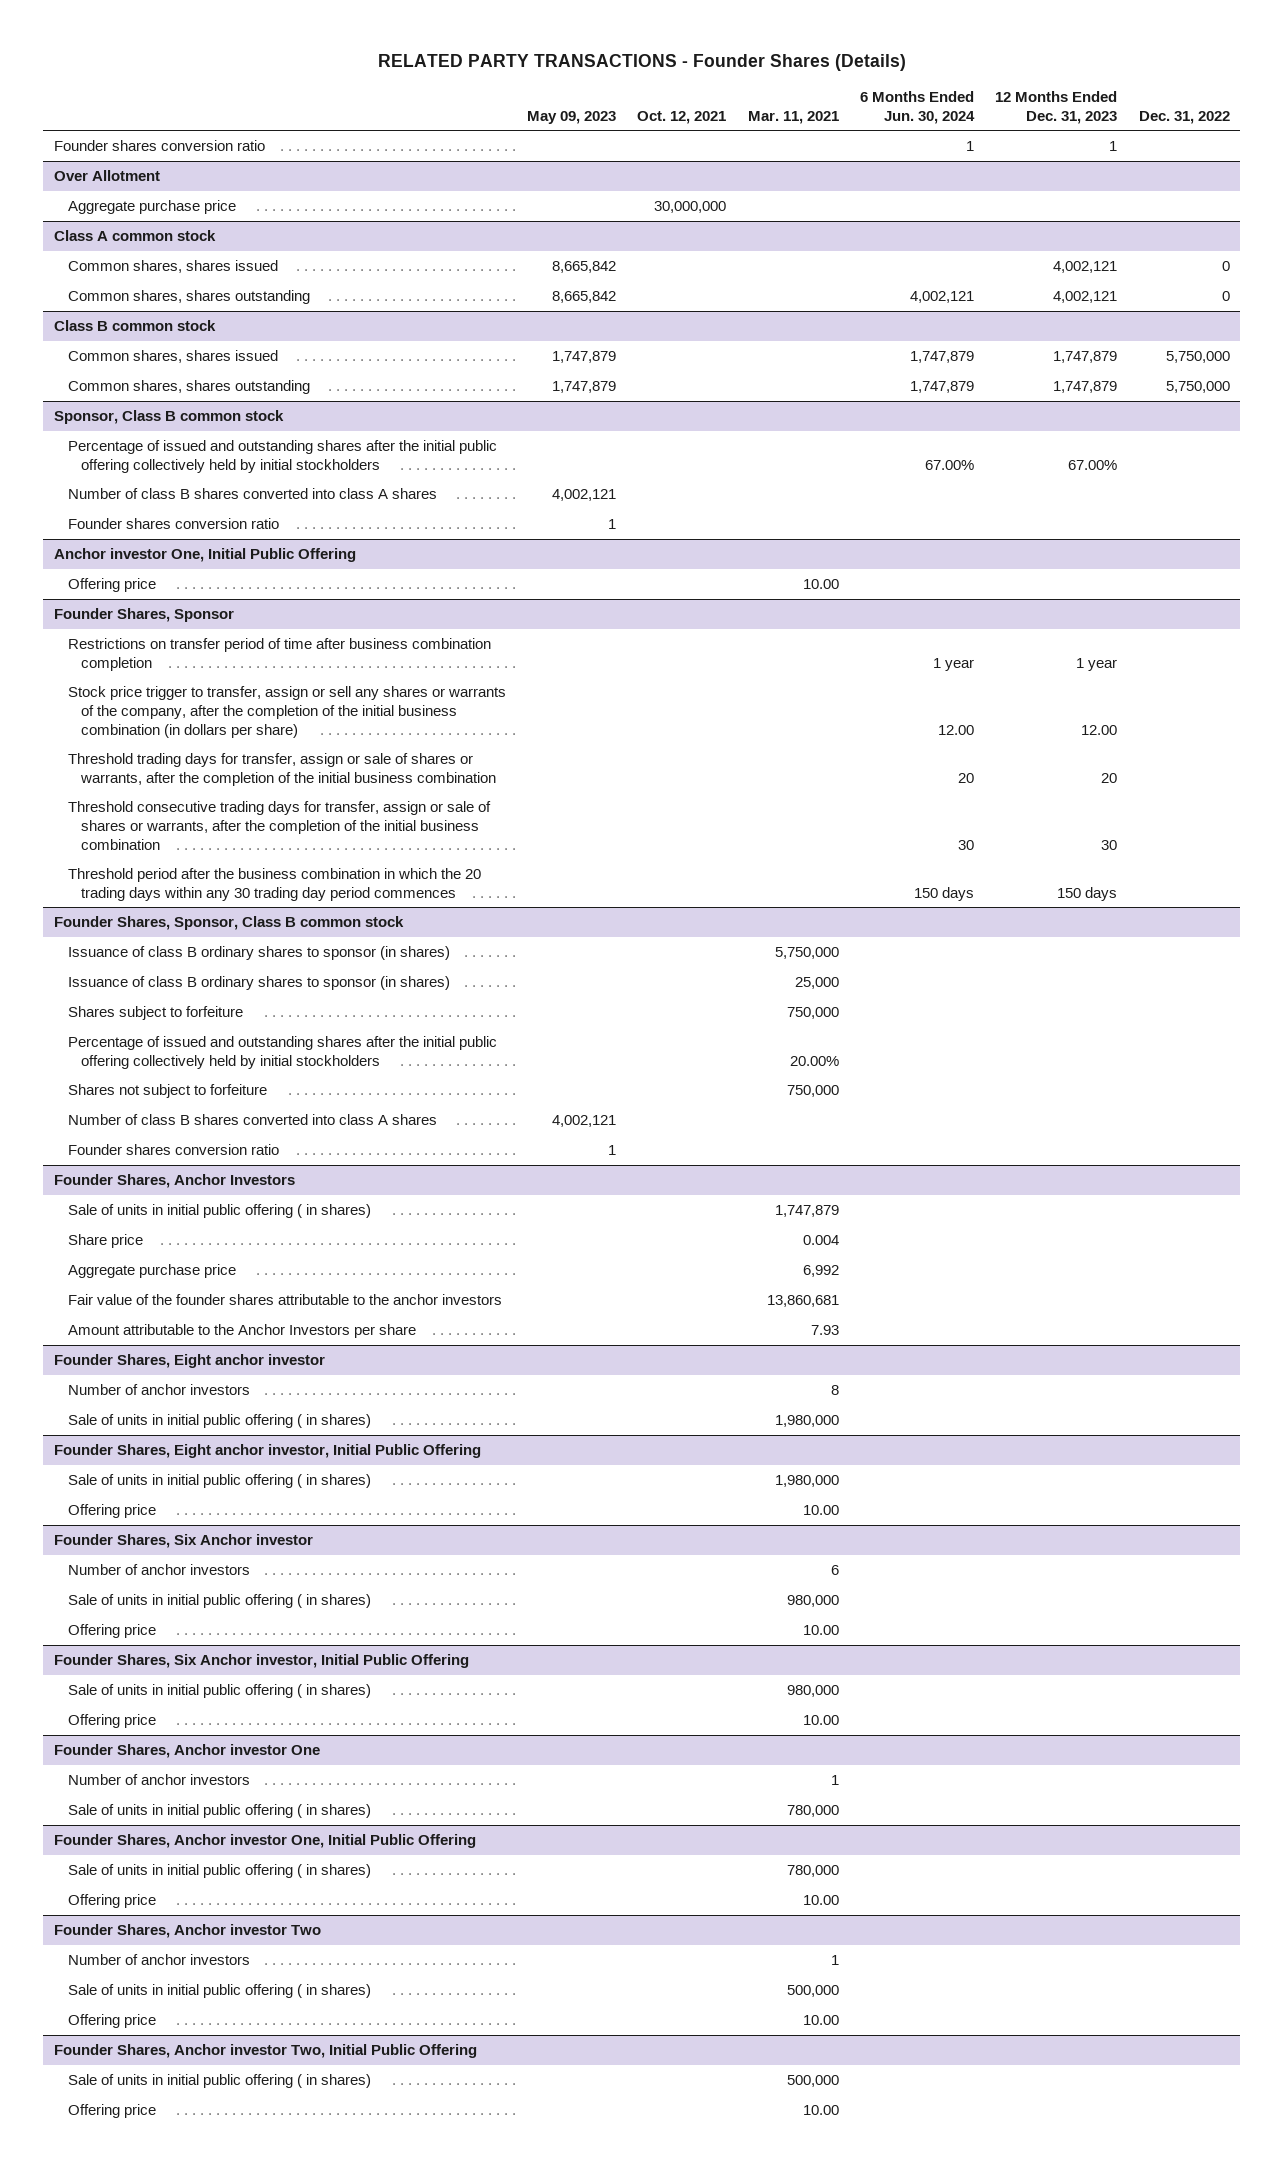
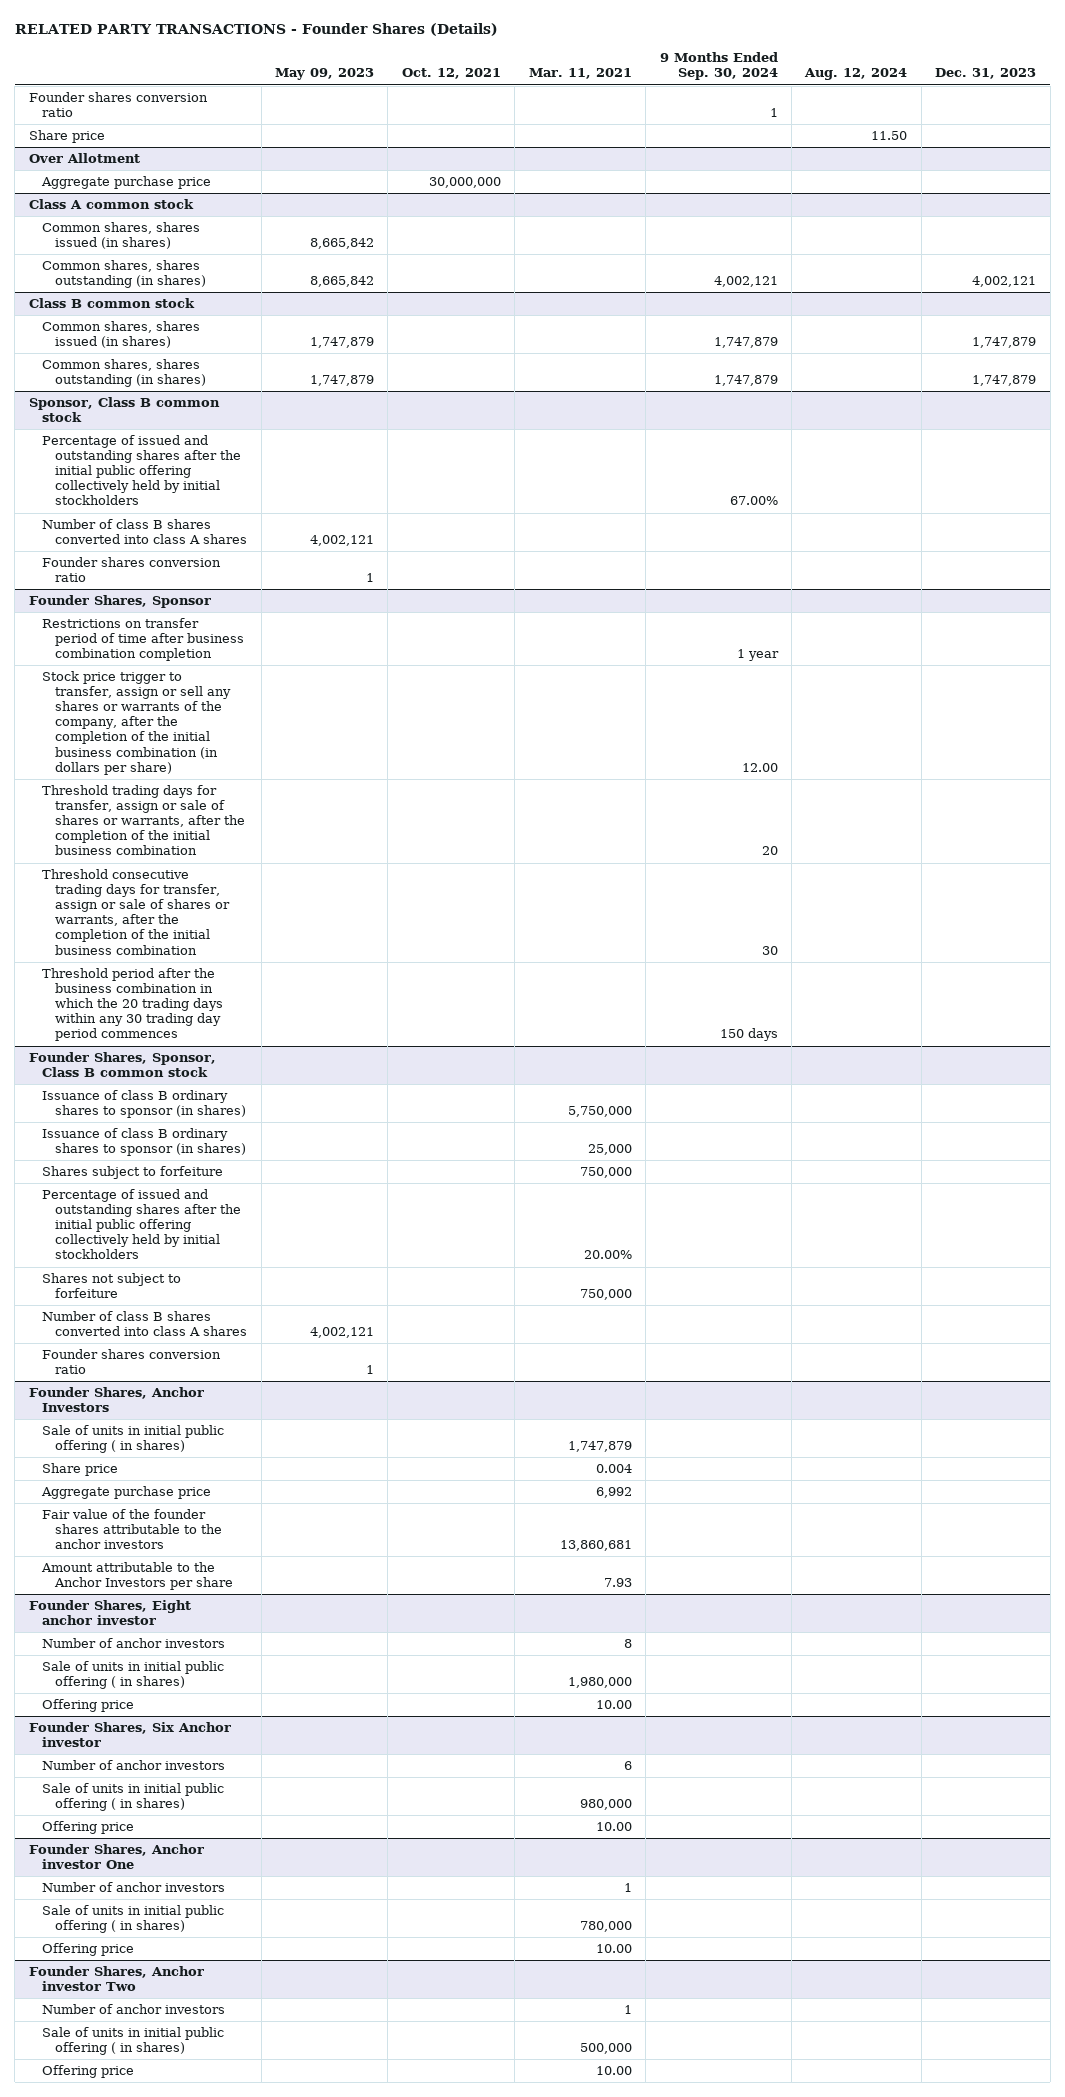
[859,90,975,124] 6 Months Ended Jun. 30, 2024 -> none
[995,90,1118,124] 12 Months Ended Dec. 31, 2023 -> none
[1138,110,1230,124] Dec. 31, 2022 -> none
none -> [659,52,778,81] 9 Months Ended Sep. 30, 2024
none -> [804,68,908,81] Aug. 12, 2024
none -> [935,68,1037,80] Dec. 31, 2023
none -> [28,130,105,144] Share price
[67,260,278,274] Common shares, shares issued -> [41,222,200,250] Common shares, shares issued (in shares)
[67,290,310,305] Common shares, shares outstanding -> [41,260,207,289] Common shares, shares outstanding (in shares)
[67,350,278,364] Common shares, shares issued -> [41,321,200,349] Common shares, shares issued (in shares)
[67,380,310,395] Common shares, shares outstanding -> [41,359,207,388] Common shares, shares outstanding (in shares)
[53,548,356,563] Anchor investor One, Initial Public Offering -> none
[67,578,156,593] Offering price -> none
[53,1444,481,1459] Founder Shares, Eight anchor investor, Initial Public Offering -> none
[67,1474,371,1489] Sale of units in initial public offering ( in shares) -> none
[67,1504,156,1519] Offering price -> none
none -> [41,1699,134,1713] Offering price
[53,1654,469,1669] Founder Shares, Six Anchor investor, Initial Public Offering -> none
[67,1684,371,1699] Sale of units in initial public offering ( in shares) -> none
[67,1714,156,1729] Offering price -> none
[53,1834,476,1849] Founder Shares, Anchor investor One, Initial Public Offering -> none
[67,1864,371,1879] Sale of units in initial public offering ( in shares) -> none
[67,1894,156,1909] Offering price -> none
none -> [41,1943,134,1957] Offering price
[53,2044,477,2059] Founder Shares, Anchor investor Two, Initial Public Offering -> none
[67,2074,371,2089] Sale of units in initial public offering ( in shares) -> none
[67,2104,156,2119] Offering price -> none

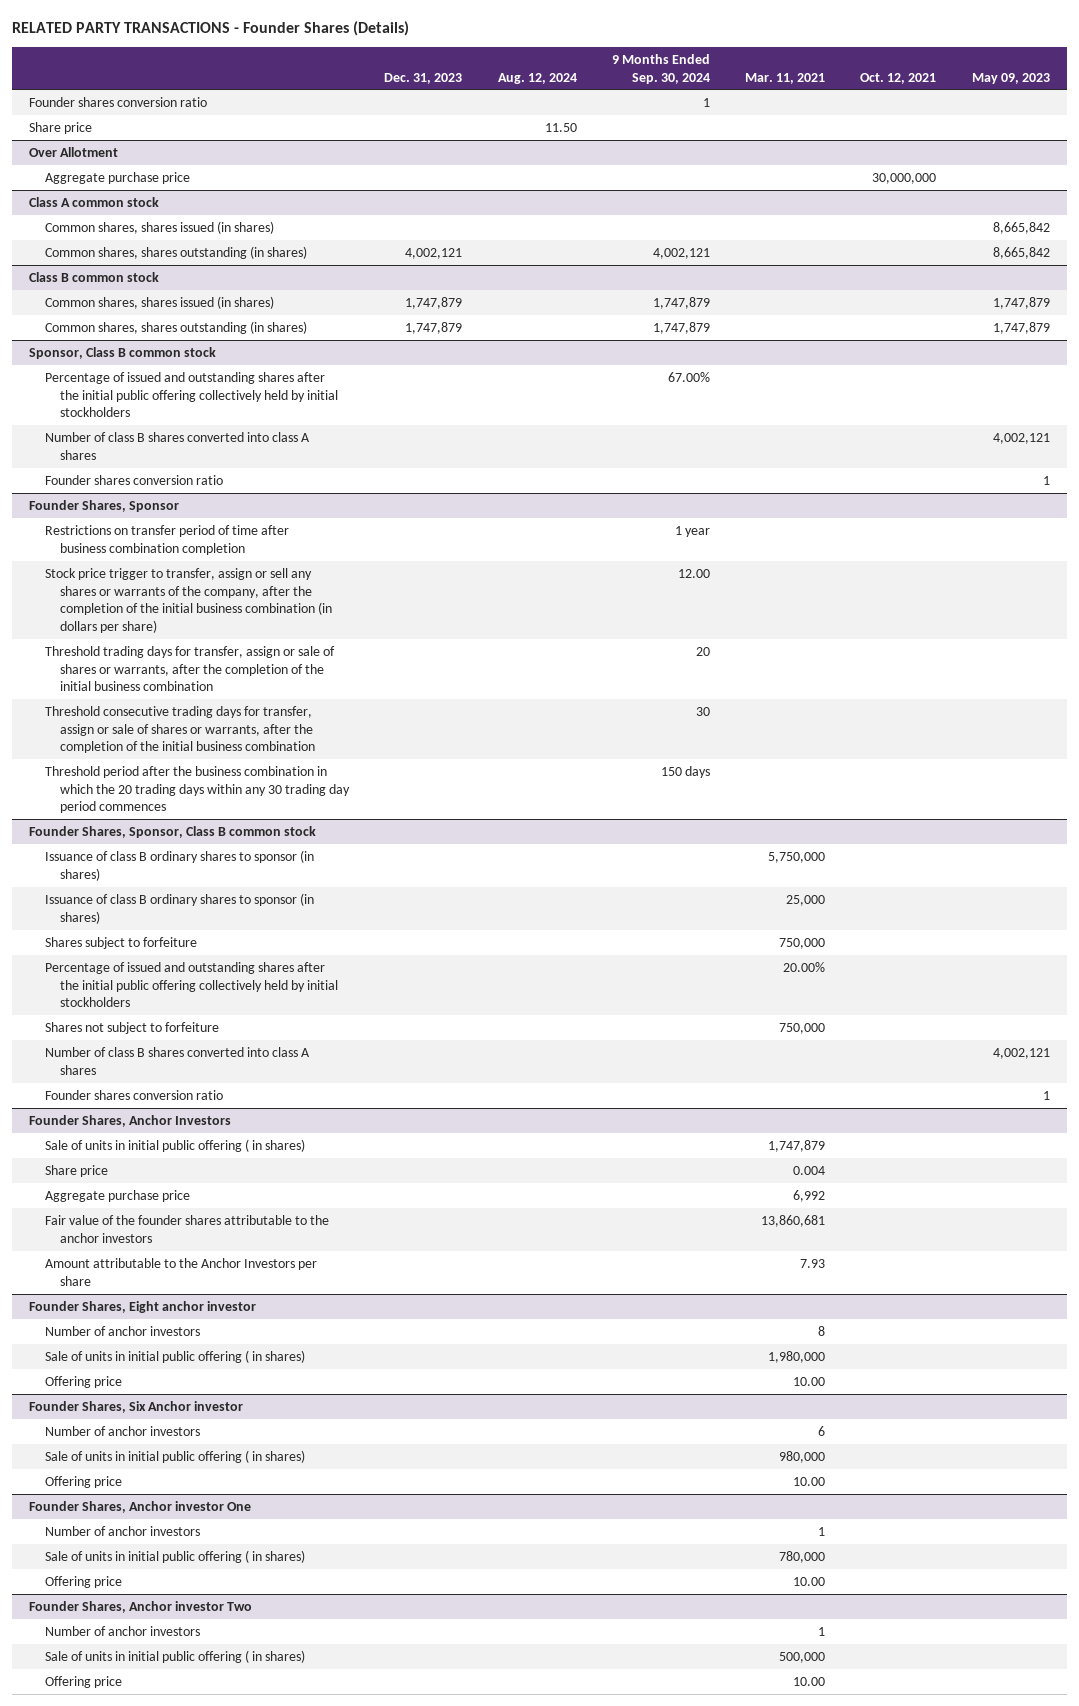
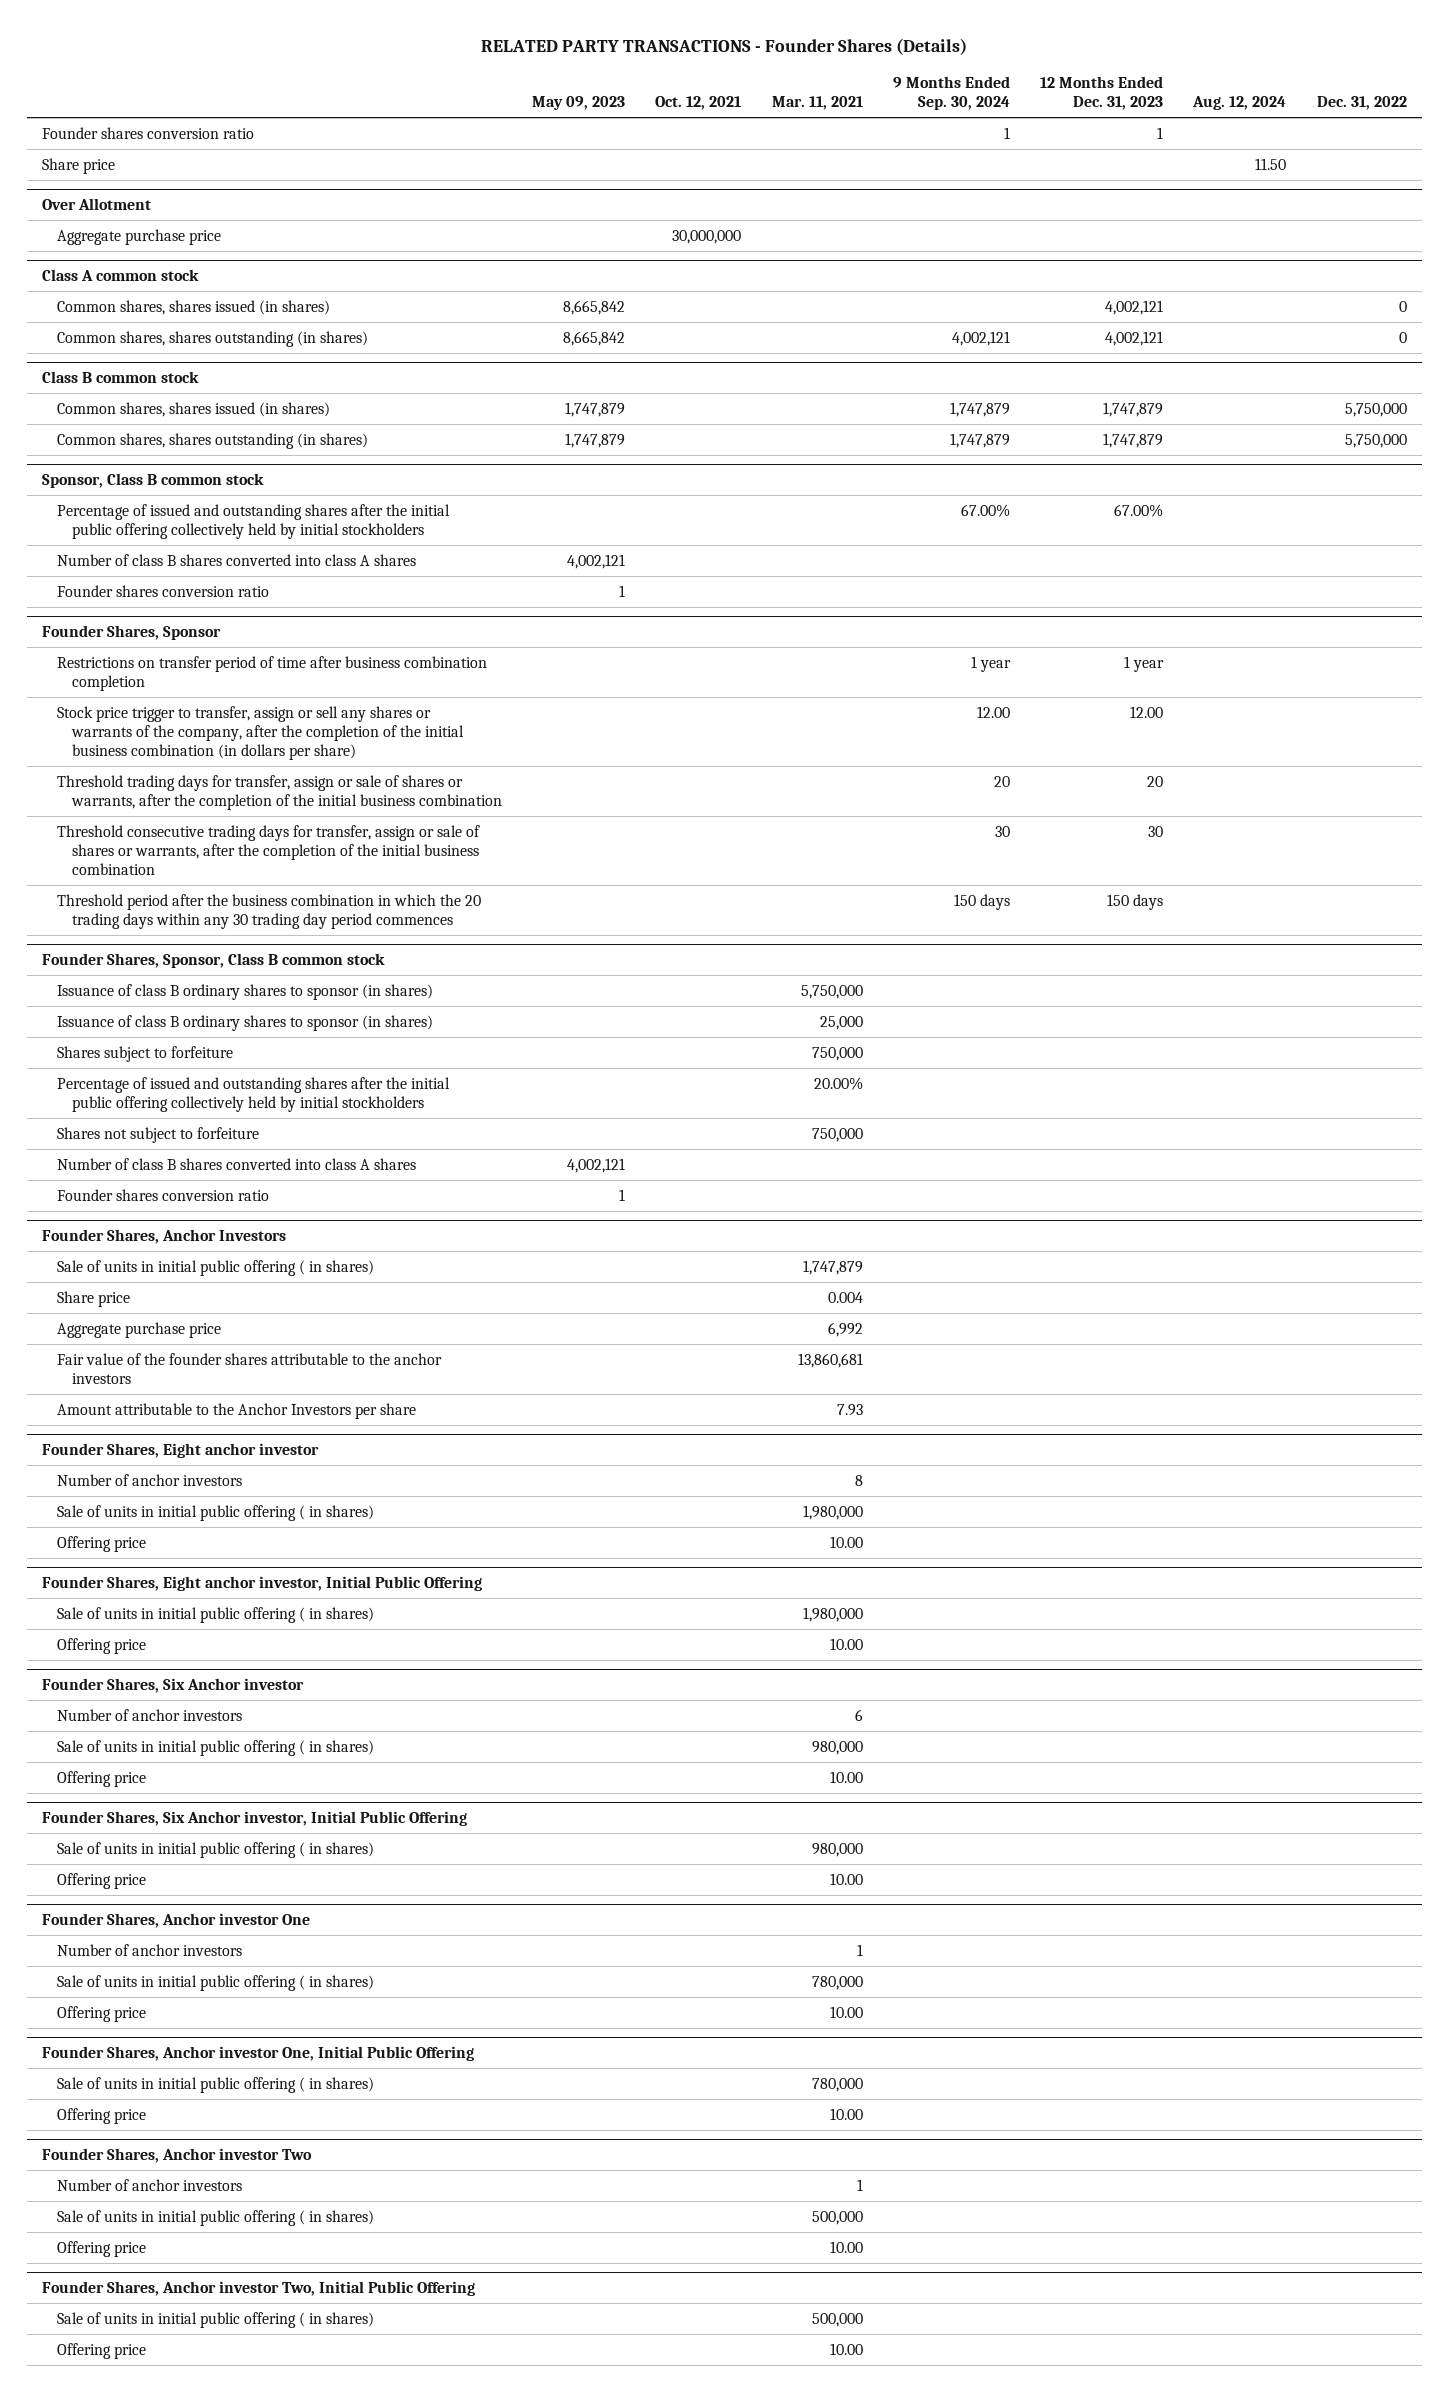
[384,72,463,84] Dec. 31, 2023 -> none
none -> [1040,75,1164,111] 12 Months Ended Dec. 31, 2023
none -> [1316,96,1407,111] Dec. 31, 2022
none -> [42,1576,483,1592] Founder Shares, Eight anchor investor, Initial Public Offering
none -> [57,1606,375,1623] Sale of units in initial public offering ( in shares)
none -> [57,1637,147,1654] Offering price
none -> [42,1811,468,1827] Founder Shares, Six Anchor investor, Initial Public Offering
none -> [57,1841,375,1858] Sale of units in initial public offering ( in shares)
none -> [57,1872,147,1889] Offering price
none -> [42,2046,475,2062] Founder Shares, Anchor investor One, Initial Public Offering
none -> [57,2076,375,2093] Sale of units in initial public offering ( in shares)
none -> [57,2107,147,2124] Offering price
none -> [42,2281,476,2297] Founder Shares, Anchor investor Two, Initial Public Offering
none -> [57,2311,375,2328] Sale of units in initial public offering ( in shares)
none -> [57,2342,147,2359] Offering price

